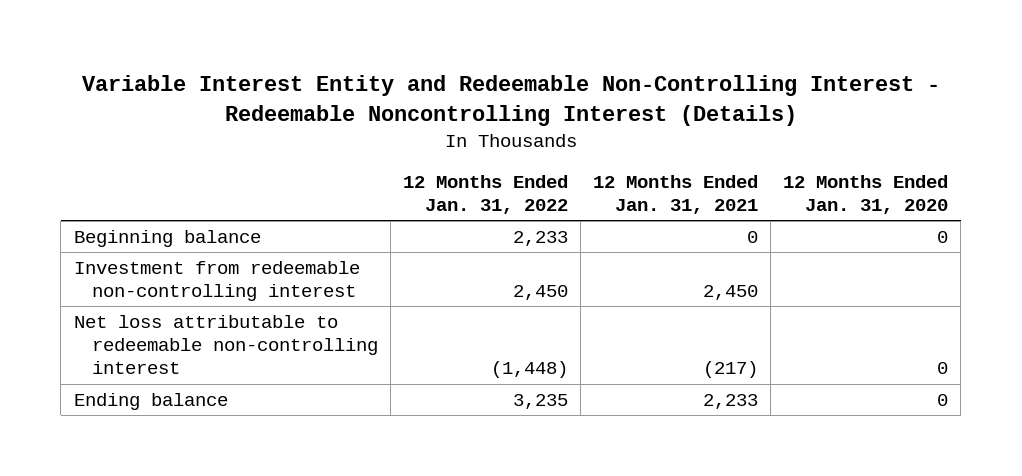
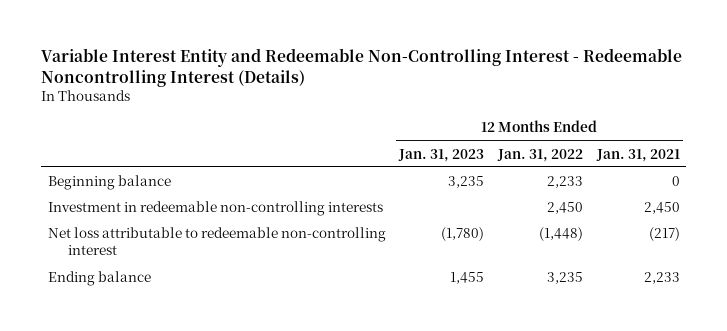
[783,174,949,214] 12 Months Ended Jan. 31, 2020 -> none
none -> [398,148,485,162] Jan. 31, 2023
[73,260,360,302] Investment from redeemable non-controlling interest -> [47,201,383,217] Investment in redeemable non-controlling interests

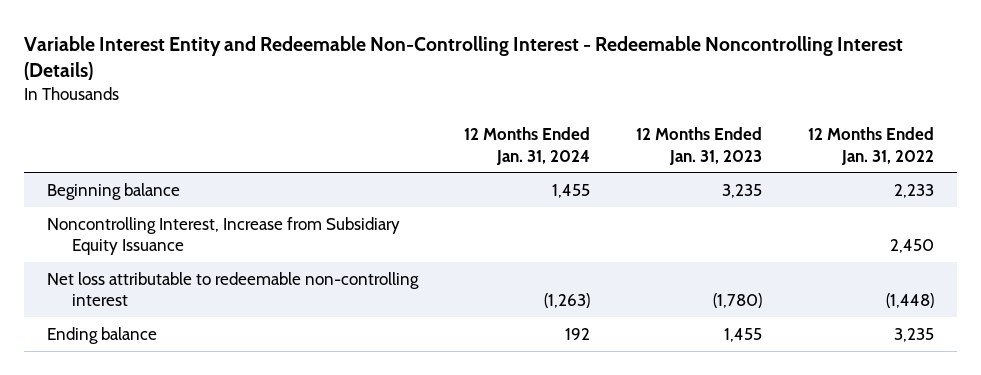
[595,148,680,162] Jan. 31, 2021 -> none
none -> [463,127,590,165] 12 Months Ended Jan. 31, 2024
[47,201,383,217] Investment in redeemable non-controlling interests -> [46,216,400,256] Noncontrolling Interest, Increase from Subsidiary Equity Issuance

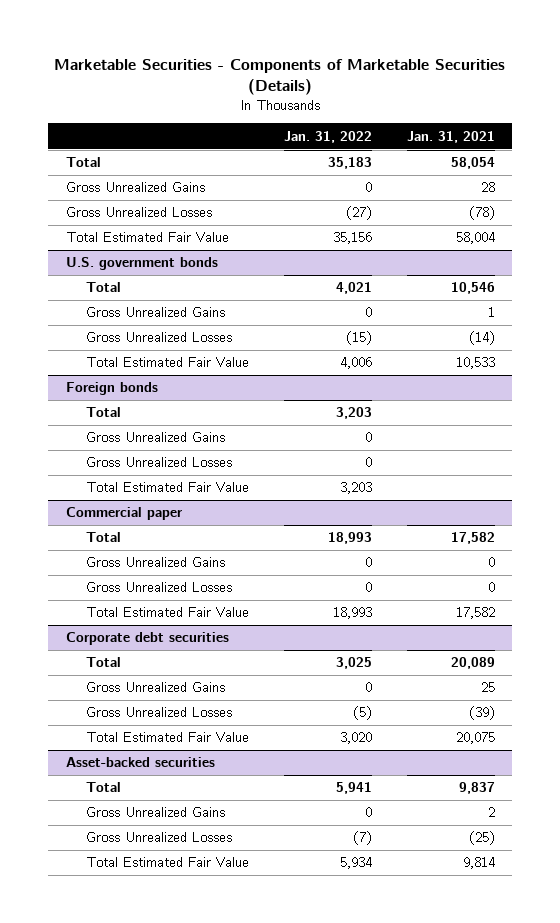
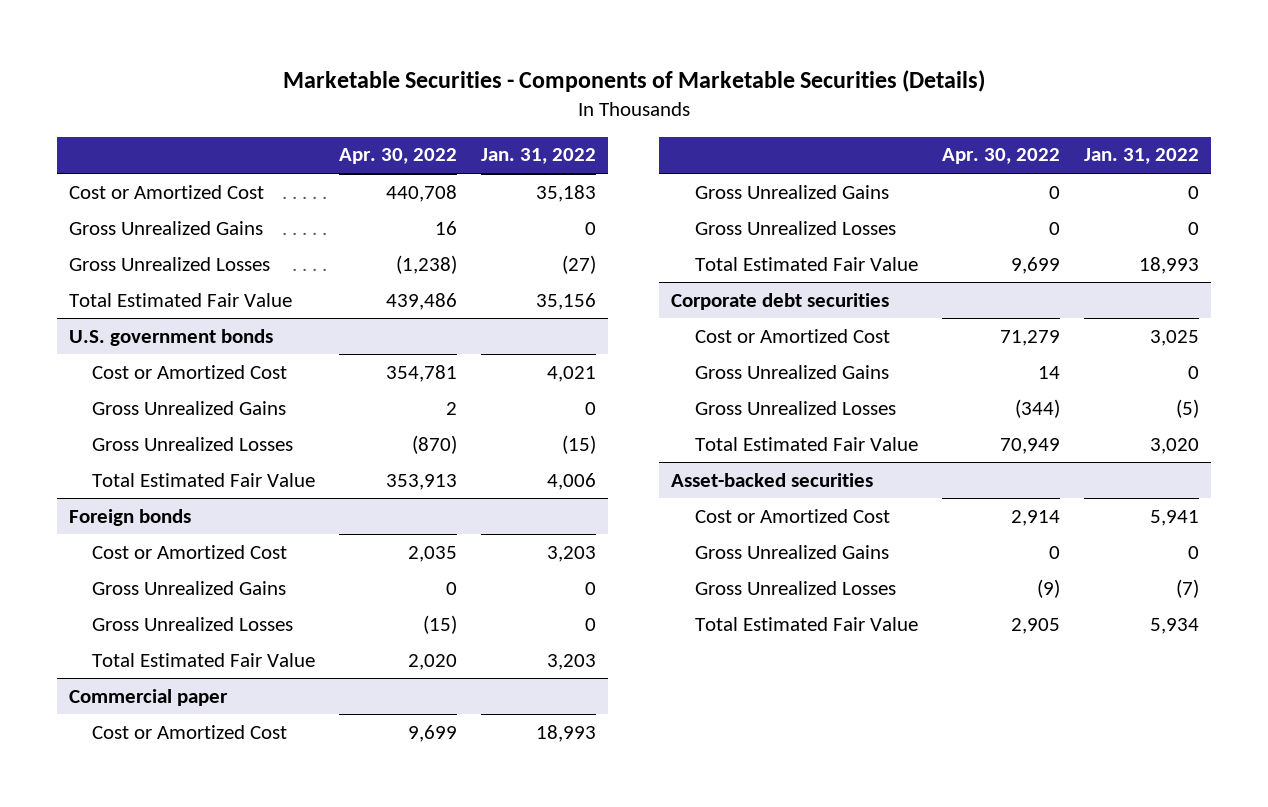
[406,130,495,143] Jan. 31, 2021 -> none
none -> [339,148,458,165] Apr. 30, 2022
[65,157,101,168] Total -> [68,184,264,199] Cost or Amortized Cost
[86,282,122,293] Total -> [91,364,287,379] Cost or Amortized Cost
[86,407,122,418] Total -> [91,544,287,559] Cost or Amortized Cost
[86,532,122,543] Total -> [91,724,287,739] Cost or Amortized Cost
[86,657,122,668] Total -> [694,328,890,343] Cost or Amortized Cost
[86,782,122,793] Total -> [694,508,890,523] Cost or Amortized Cost

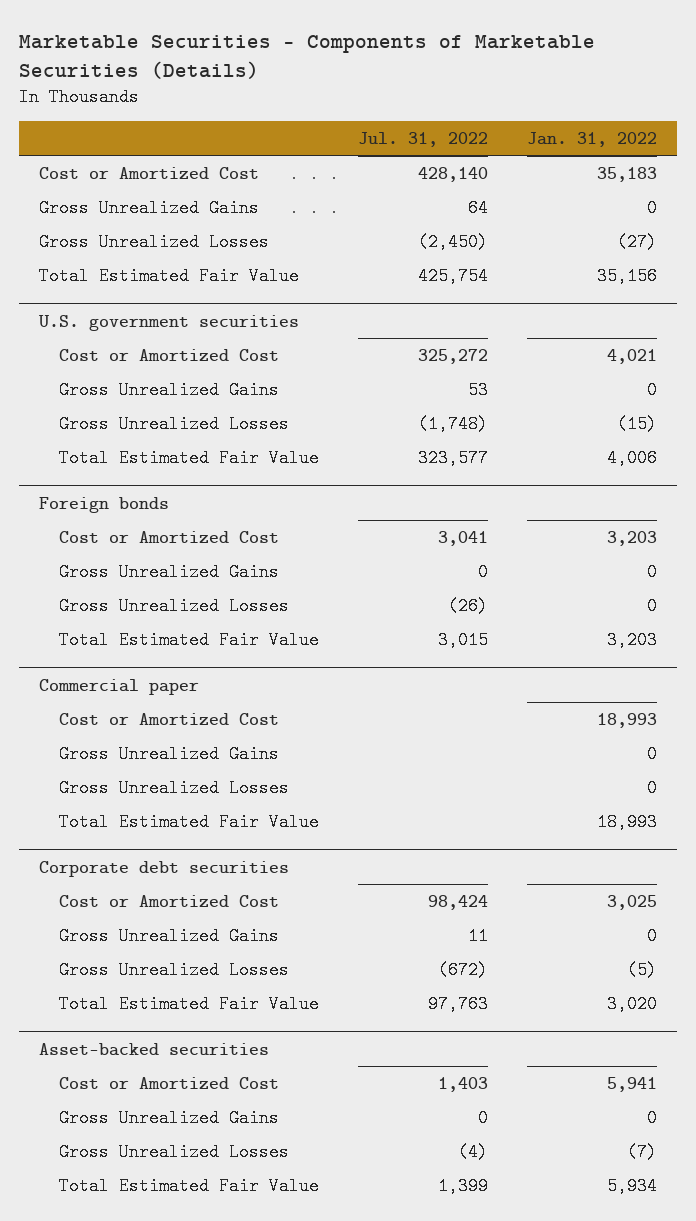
[339,148,458,165] Apr. 30, 2022 -> none
none -> [358,131,489,147] Jul. 31, 2022
[68,328,273,346] U.S. government bonds -> [37,314,299,331] U.S. government securities

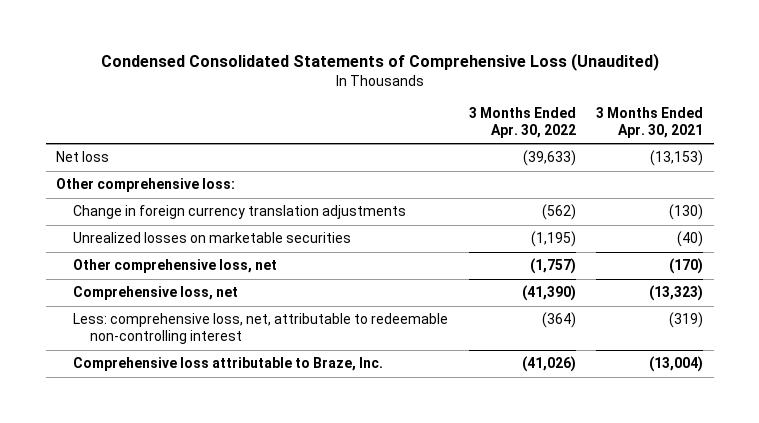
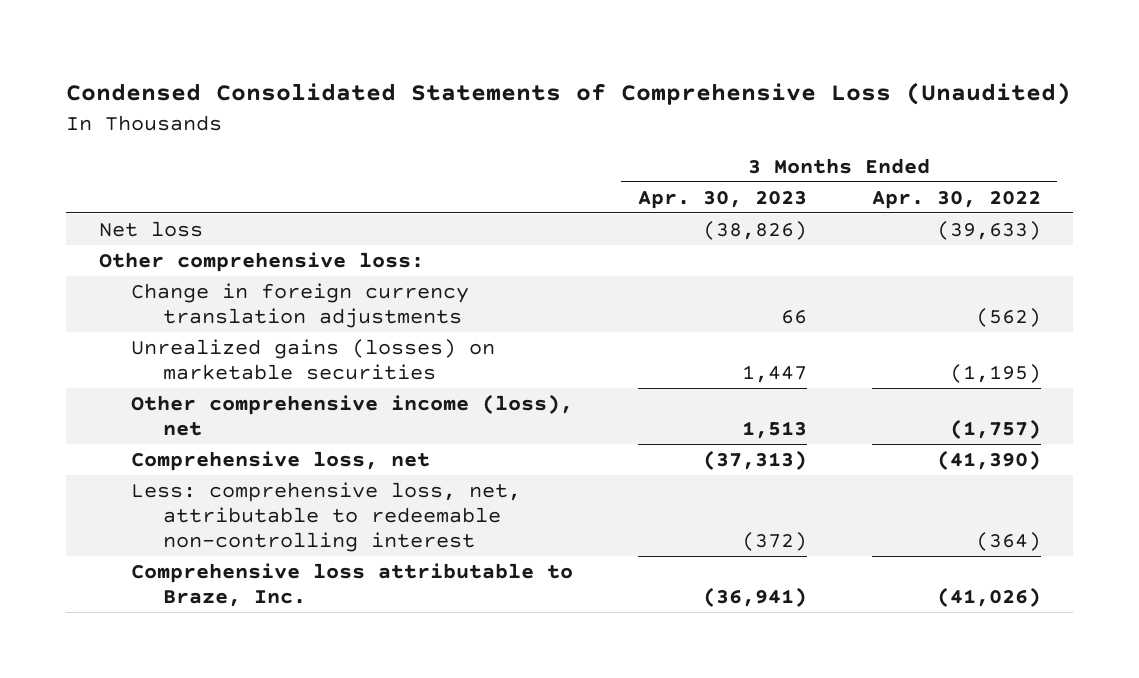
[596,106,704,138] 3 Months Ended Apr. 30, 2021 -> none
none -> [637,190,807,209] Apr. 30, 2023
[73,232,352,244] Unrealized losses on marketable securities -> [130,338,495,380] Unrealized gains (losses) on marketable securities
[73,259,278,274] Other comprehensive loss, net -> [130,393,573,436] Other comprehensive income (loss), net

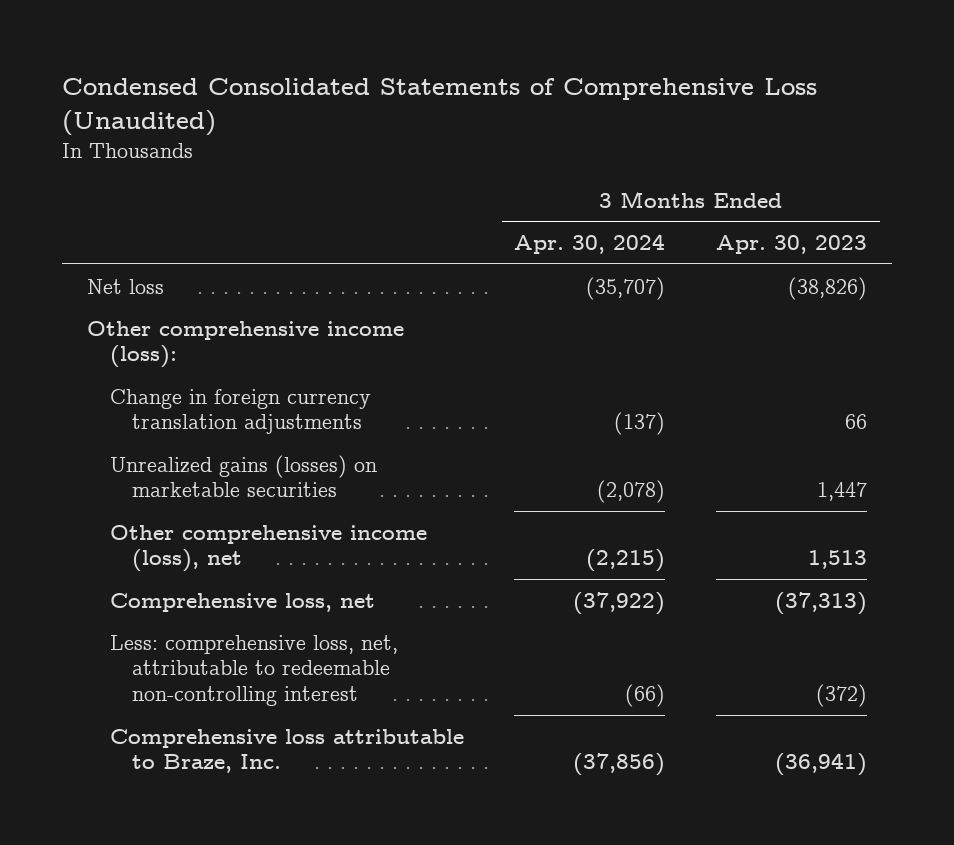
[871,190,1041,209] Apr. 30, 2022 -> none
none -> [514,234,666,255] Apr. 30, 2024
[98,251,424,272] Other comprehensive loss: -> [87,320,405,369] Other comprehensive income (loss):

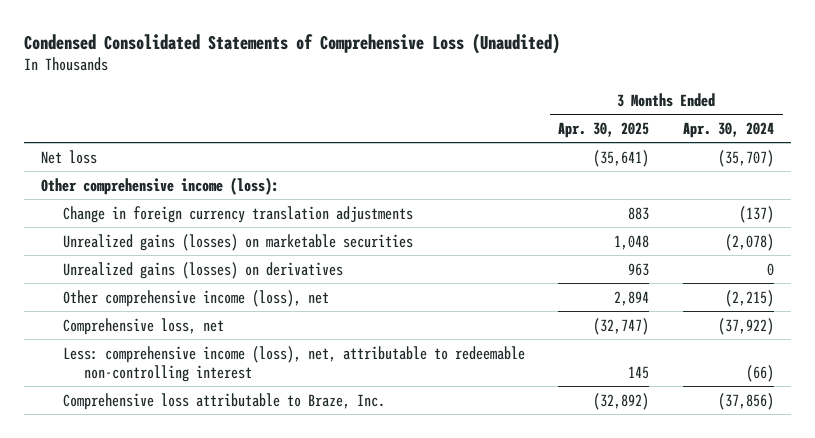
[716,235,868,255] Apr. 30, 2023 -> none
none -> [558,121,650,138] Apr. 30, 2025
none -> [62,261,343,279] Unrealized gains (losses) on derivatives
[109,634,398,707] Less: comprehensive loss, net, attributable to redeemable non-controlling interest -> [62,345,525,382] Less: comprehensive income (loss), net, attributable to redeemable non-controlling interest

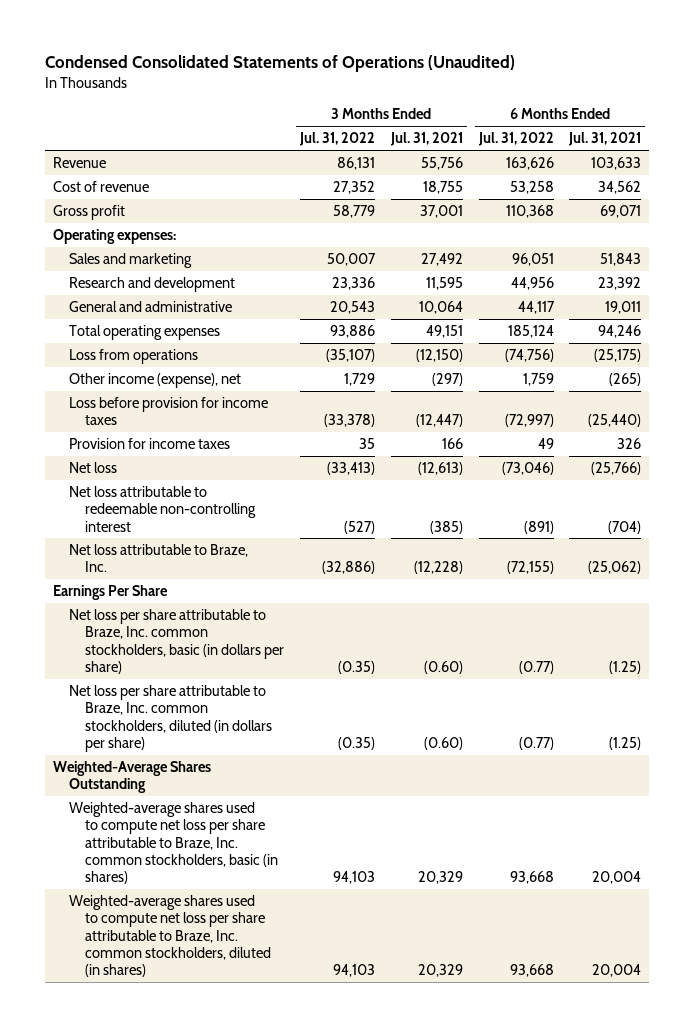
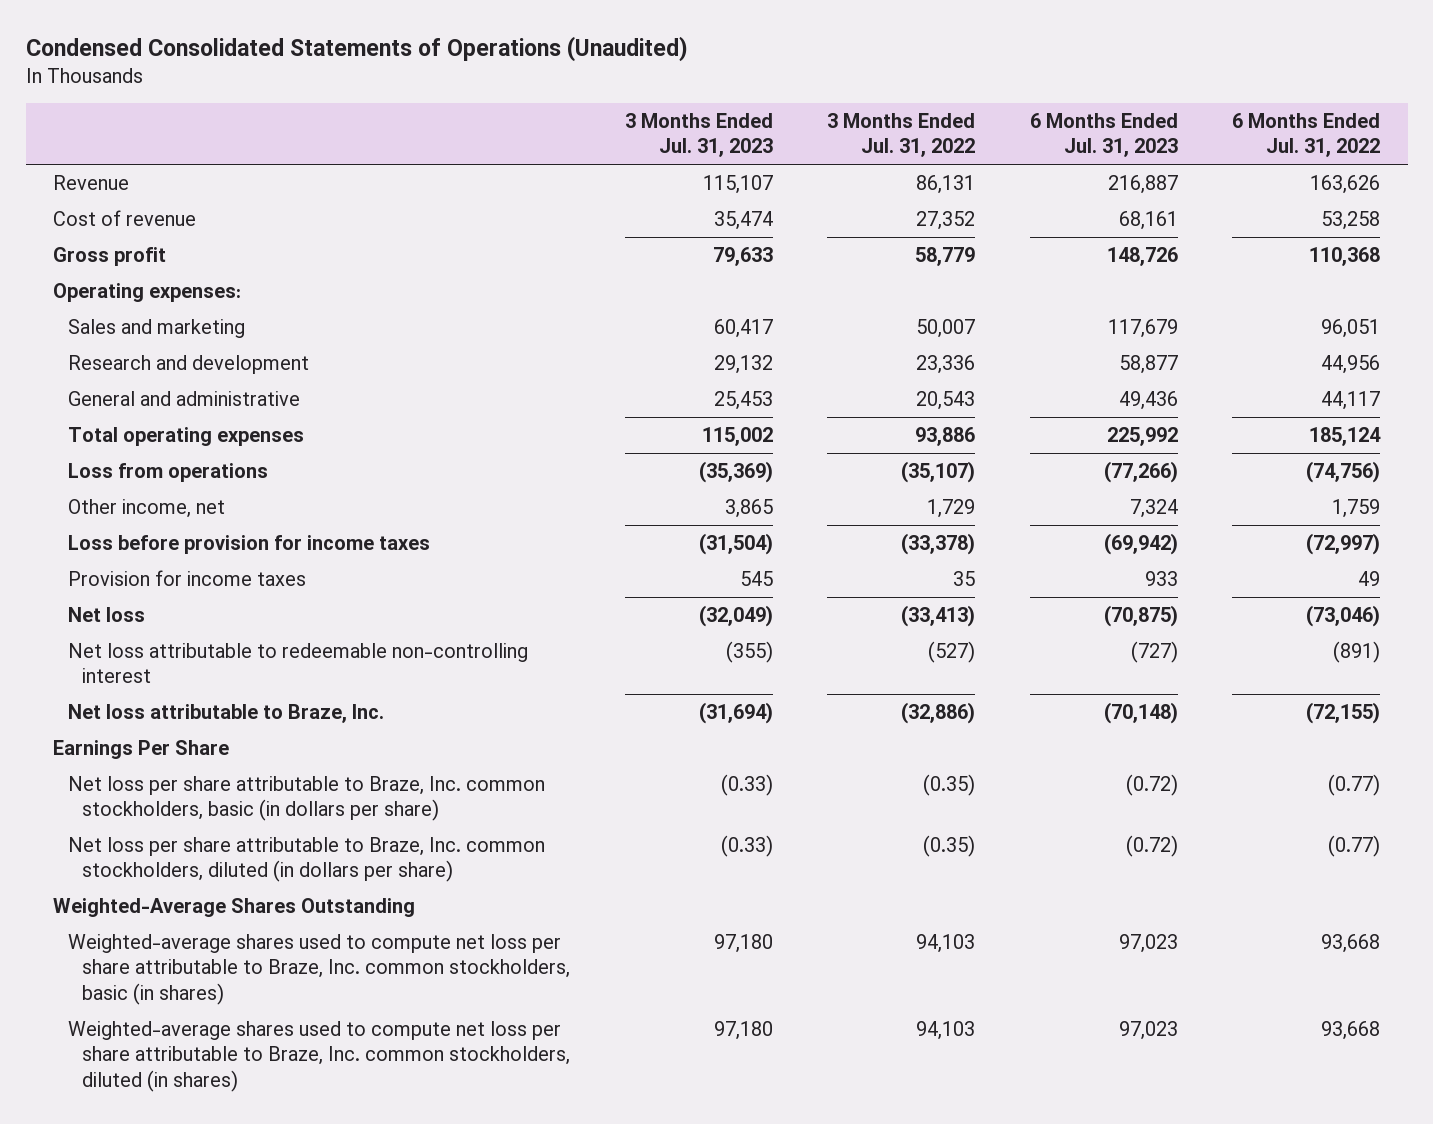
[389,132,463,147] Jul. 31, 2021 -> none
[568,132,642,147] Jul. 31, 2021 -> none
none -> [624,112,773,158] 3 Months Ended Jul. 31, 2023
none -> [1029,112,1178,158] 6 Months Ended Jul. 31, 2023
[68,373,241,389] Other income (expense), net -> [67,498,225,518] Other income, net

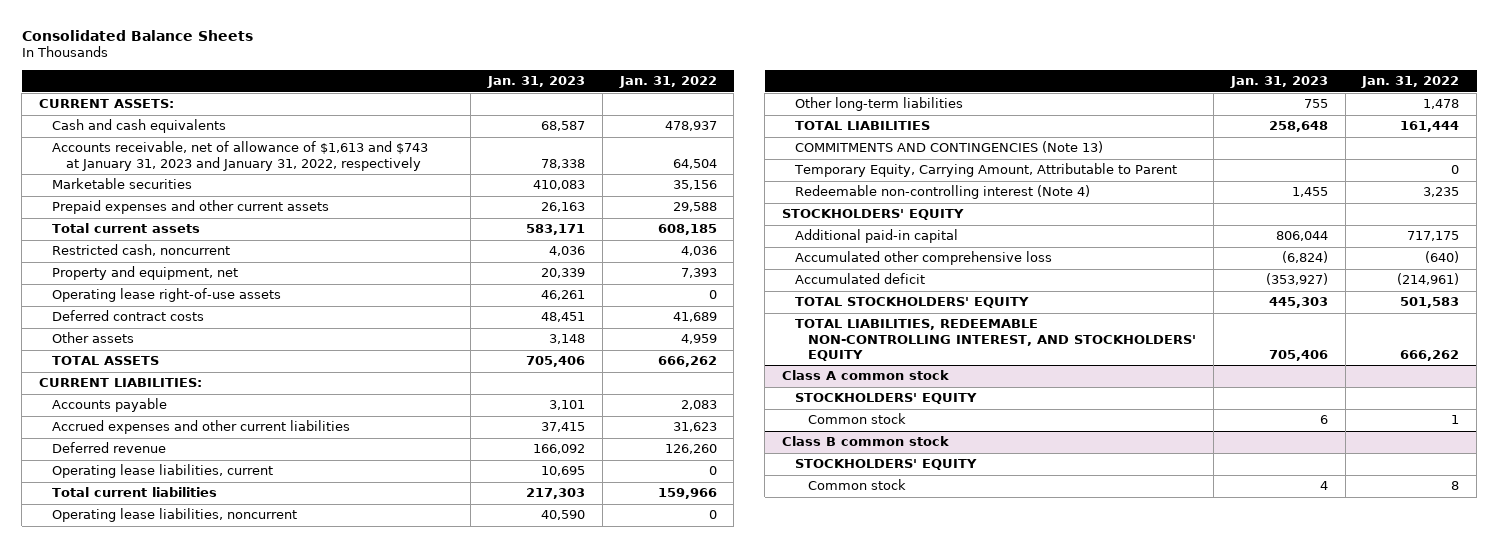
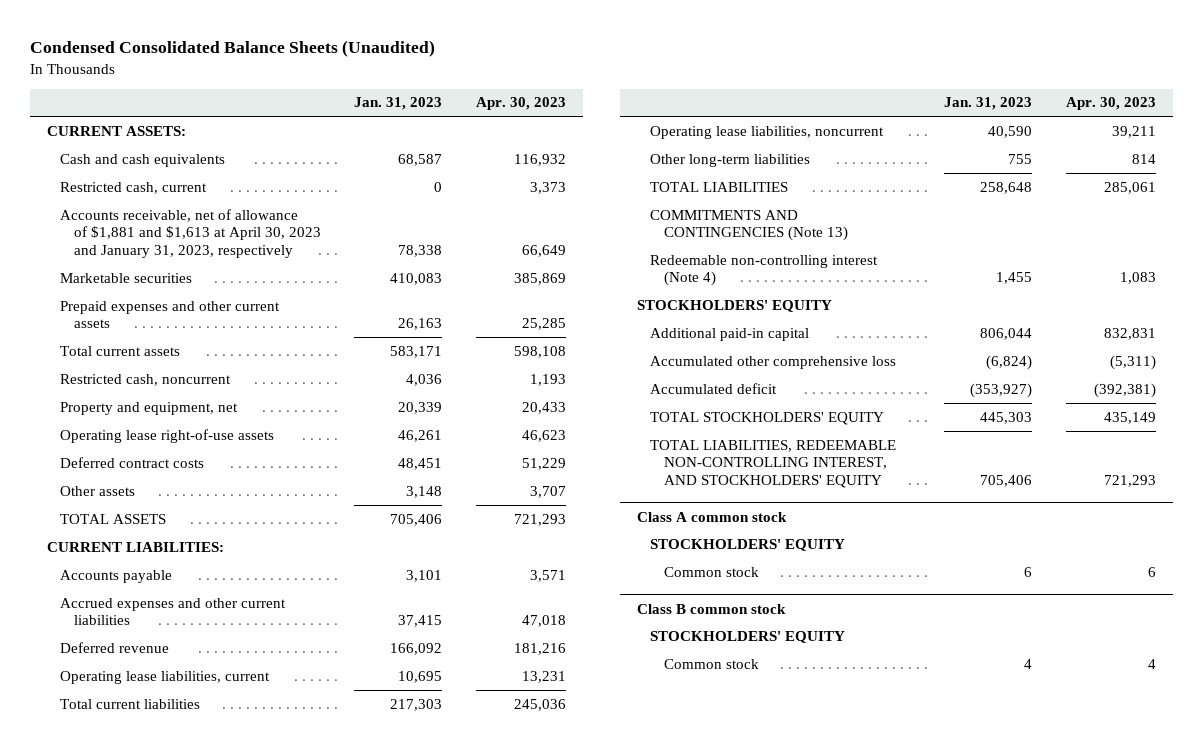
[21,29,253,41] Consolidated Balance Sheets -> [30,40,436,58] Condensed Consolidated Balance Sheets (Unaudited)
[618,76,717,89] Jan. 31, 2022 -> none
none -> [475,97,566,111] Apr. 30, 2023
none -> [60,181,208,194] Restricted cash, current
[52,141,429,171] Accounts receivable, net of allowance of $1,613 and $743 at January 31, 2023 and January 31, 2022, respectively -> [60,208,321,259] Accounts receivable, net of allowance of $1,881 and $1,613 at April 30, 2023 and January 31, 2023, respectively
[794,163,1178,178] Temporary Equity, Carrying Amount, Attributable to Parent -> none

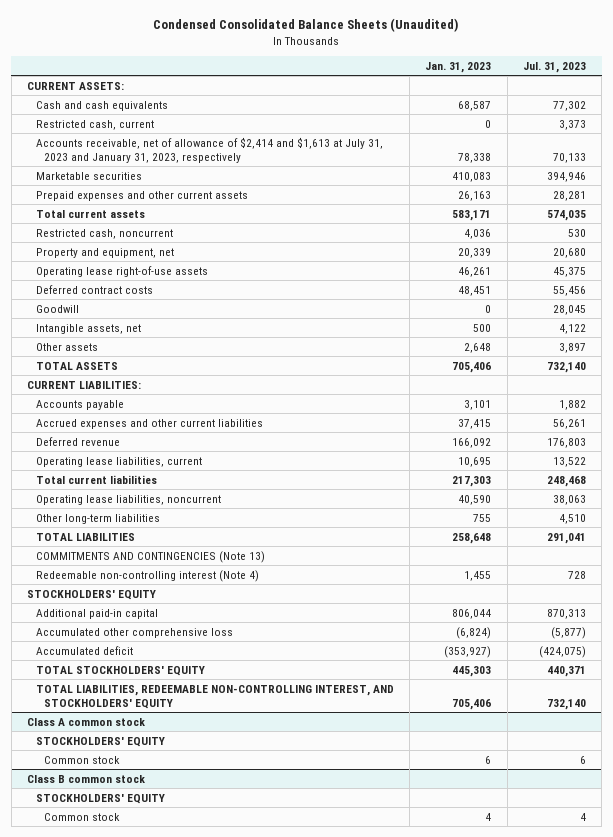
[475,97,566,111] Apr. 30, 2023 -> none
none -> [522,61,586,73] Jul. 31, 2023
[60,208,321,259] Accounts receivable, net of allowance of $1,881 and $1,613 at April 30, 2023 and January 31, 2023, respectively -> [35,136,383,163] Accounts receivable, net of allowance of $2,414 and $1,613 at July 31, 2023 and January 31, 2023, respectively
none -> [35,304,79,313] Goodwill
none -> [35,323,141,334] Intangible assets, net
[406,485,443,498] 3,148 -> [464,342,492,353] 2,648

